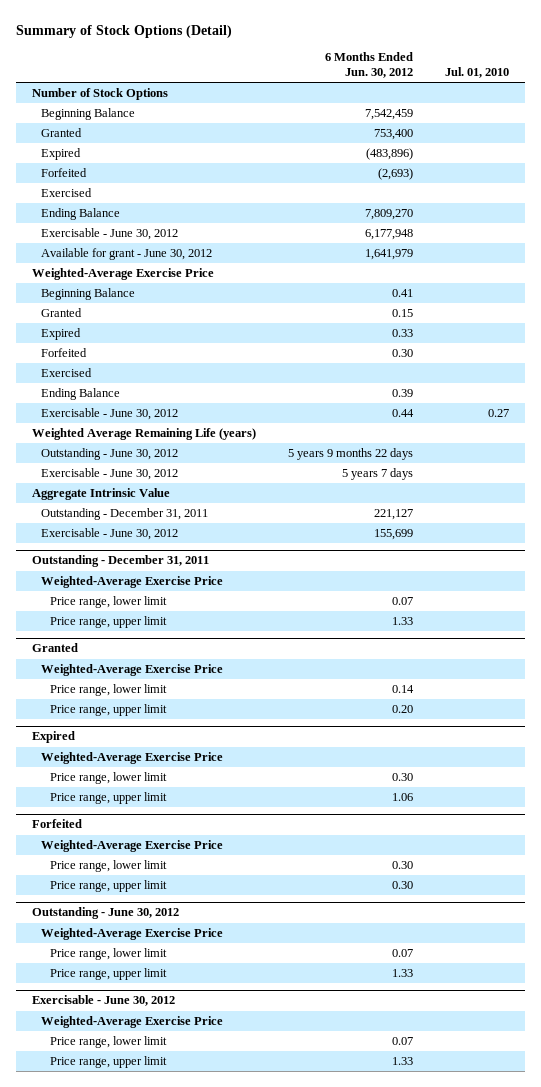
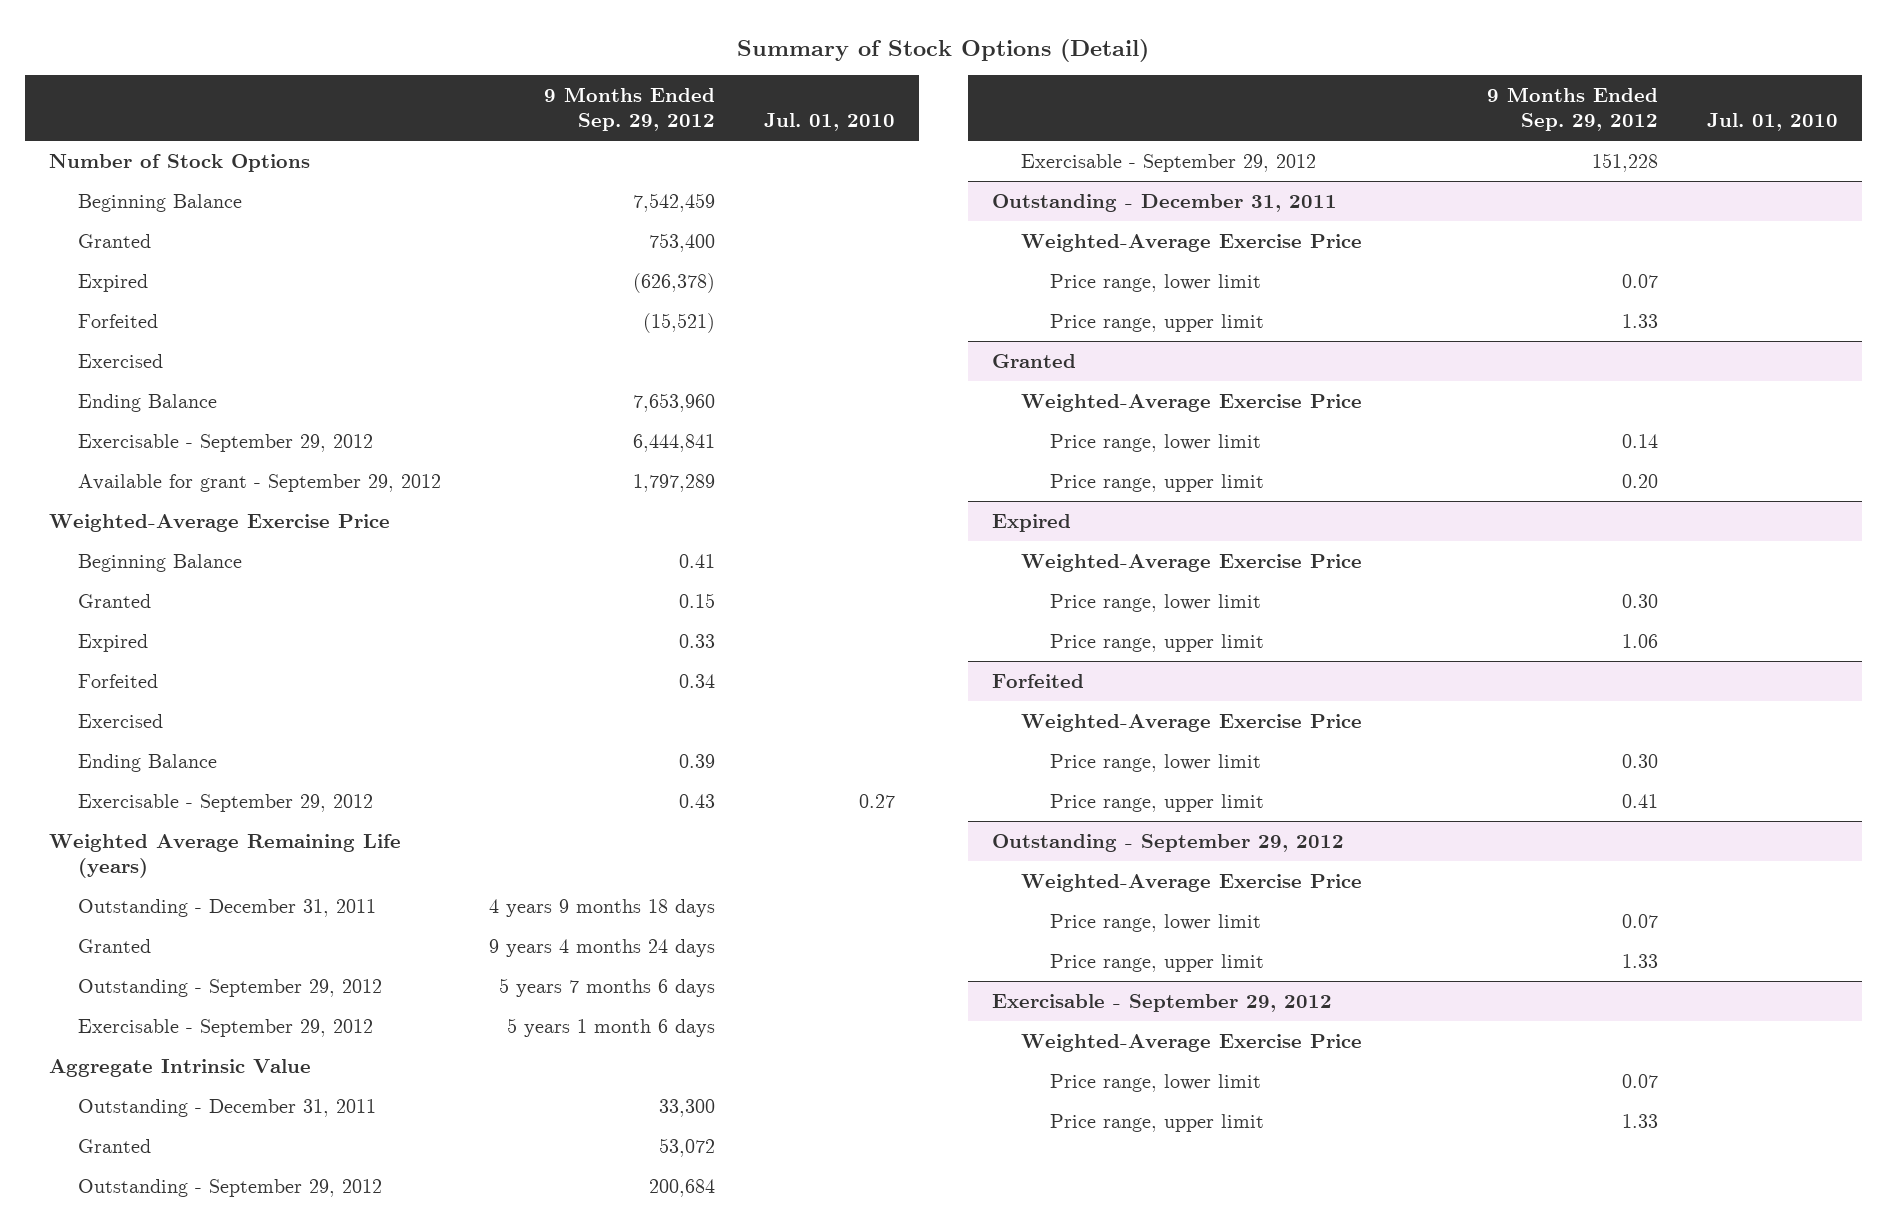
[325,52,414,79] 6 Months Ended Jun. 30, 2012 -> none
none -> [544,87,716,132] 9 Months Ended Sep. 29, 2012
[41,228,179,241] Exercisable - June 30, 2012 -> [77,433,373,452] Exercisable - September 29, 2012
[41,248,213,261] Available for grant - June 30, 2012 -> [77,473,441,492] Available for grant - September 29, 2012
[41,408,179,421] Exercisable - June 30, 2012 -> [77,793,373,812] Exercisable - September 29, 2012
none -> [77,898,376,917] Outstanding - December 31, 2011
none -> [77,938,151,953] Granted
[41,448,179,461] Outstanding - June 30, 2012 -> [77,978,382,997] Outstanding - September 29, 2012
[41,468,179,481] Exercisable - June 30, 2012 -> [77,1018,373,1037] Exercisable - September 29, 2012
none -> [77,1138,151,1153] Granted
none -> [77,1178,382,1197] Outstanding - September 29, 2012
[41,528,179,541] Exercisable - June 30, 2012 -> [1020,153,1316,172] Exercisable - September 29, 2012
[31,907,179,920] Outstanding - June 30, 2012 -> none
[41,928,224,941] Weighted-Average Exercise Price -> none
[50,948,168,961] Price range, lower limit -> none
[50,968,168,981] Price range, upper limit -> none
[31,995,175,1007] Exercisable - June 30, 2012 -> none
[41,1016,224,1029] Weighted-Average Exercise Price -> none
[50,1036,168,1049] Price range, lower limit -> none
[50,1056,168,1069] Price range, upper limit -> none
none -> [992,833,1345,852] Outstanding - September 29, 2012
none -> [1020,873,1362,892] Weighted-Average Exercise Price
none -> [1049,913,1261,932] Price range, lower limit
none -> [1049,953,1264,972] Price range, upper limit
none -> [992,993,1333,1012] Exercisable - September 29, 2012
none -> [1020,1033,1362,1052] Weighted-Average Exercise Price
none -> [1049,1073,1261,1092] Price range, lower limit
none -> [1049,1113,1264,1132] Price range, upper limit

